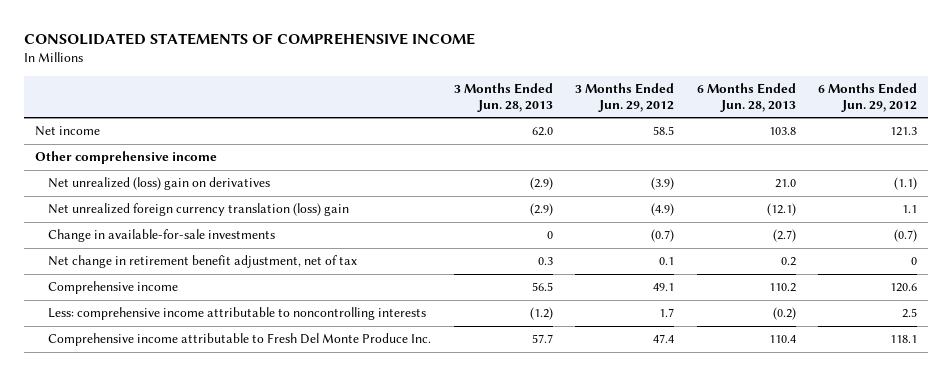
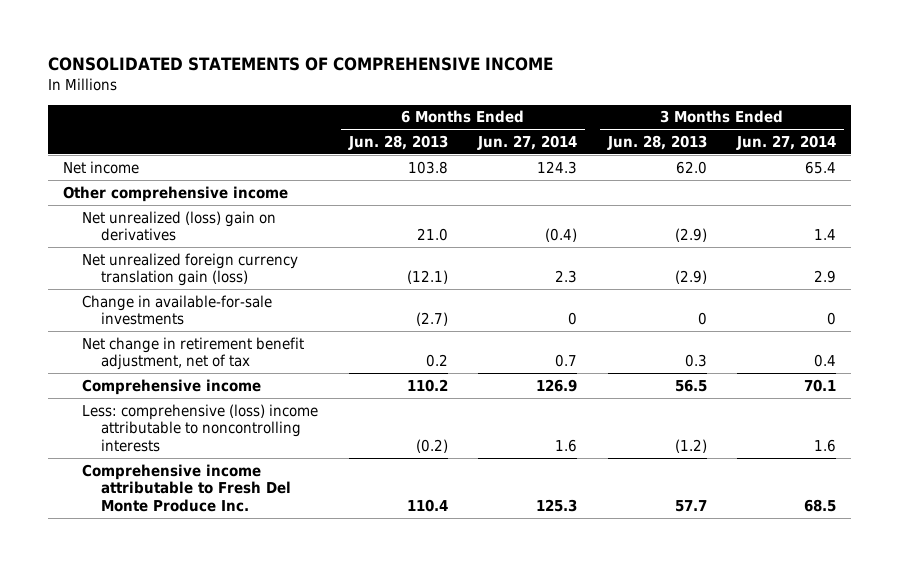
[575,82,675,112] 3 Months Ended Jun. 29, 2012 -> none
[818,82,918,112] 6 Months Ended Jun. 29, 2012 -> none
none -> [477,134,578,150] Jun. 27, 2014
none -> [735,134,836,150] Jun. 27, 2014
[48,203,350,217] Net unrealized foreign currency translation (loss) gain -> [82,252,299,287] Net unrealized foreign currency translation gain (loss)
[48,307,427,321] Less: comprehensive income attributable to noncontrolling interests -> [82,403,319,453] Less: comprehensive (loss) income attributable to noncontrolling interests

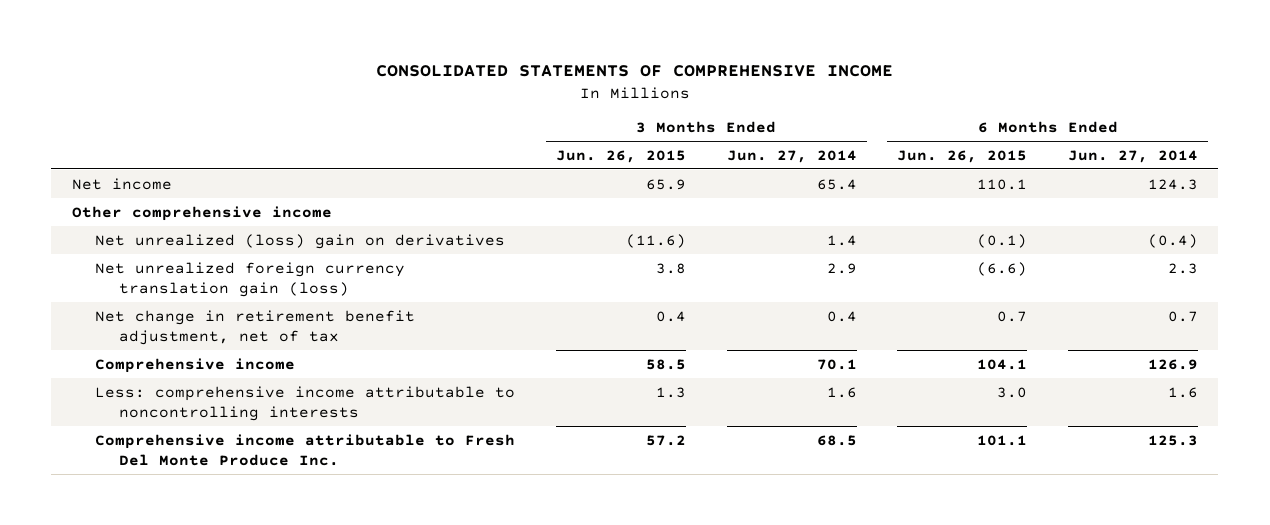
[347,134,448,150] Jun. 28, 2013 -> none
[606,134,707,150] Jun. 28, 2013 -> none
none -> [555,149,686,163] Jun. 26, 2015
none -> [897,149,1028,163] Jun. 26, 2015
[82,294,273,326] Change in available-for-sale investments -> none
[82,403,319,453] Less: comprehensive (loss) income attributable to noncontrolling interests -> [95,385,516,421] Less: comprehensive income attributable to noncontrolling interests

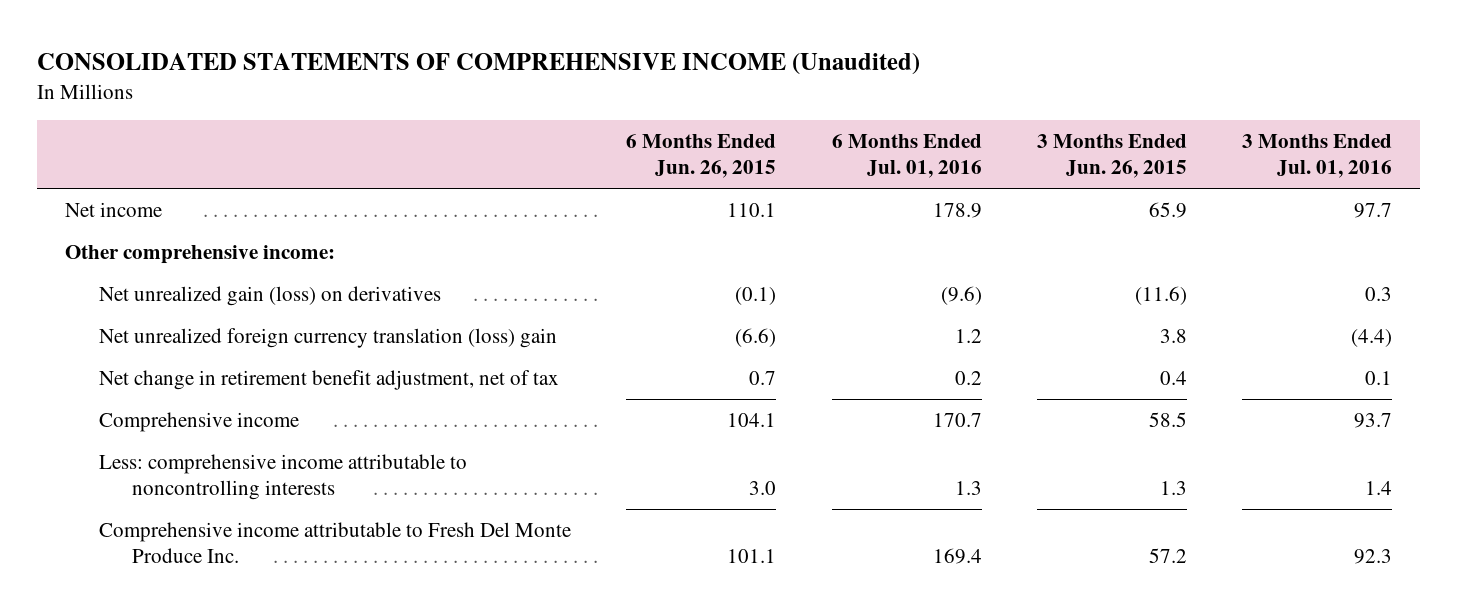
[375,65,893,78] CONSOLIDATED STATEMENTS OF COMPREHENSIVE INCOME -> [37,53,921,76] CONSOLIDATED STATEMENTS OF COMPREHENSIVE INCOME (Unaudited)
[726,149,857,163] Jun. 27, 2014 -> none
[1068,149,1199,163] Jun. 27, 2014 -> none
none -> [831,133,982,179] 6 Months Ended Jul. 01, 2016
none -> [1242,133,1393,179] 3 Months Ended Jul. 01, 2016
[71,205,332,221] Other comprehensive income -> [64,244,335,264] Other comprehensive income:
[95,233,506,249] Net unrealized (loss) gain on derivatives -> [98,285,441,306] Net unrealized gain (loss) on derivatives
[95,261,406,297] Net unrealized foreign currency translation gain (loss) -> [98,327,557,348] Net unrealized foreign currency translation (loss) gain

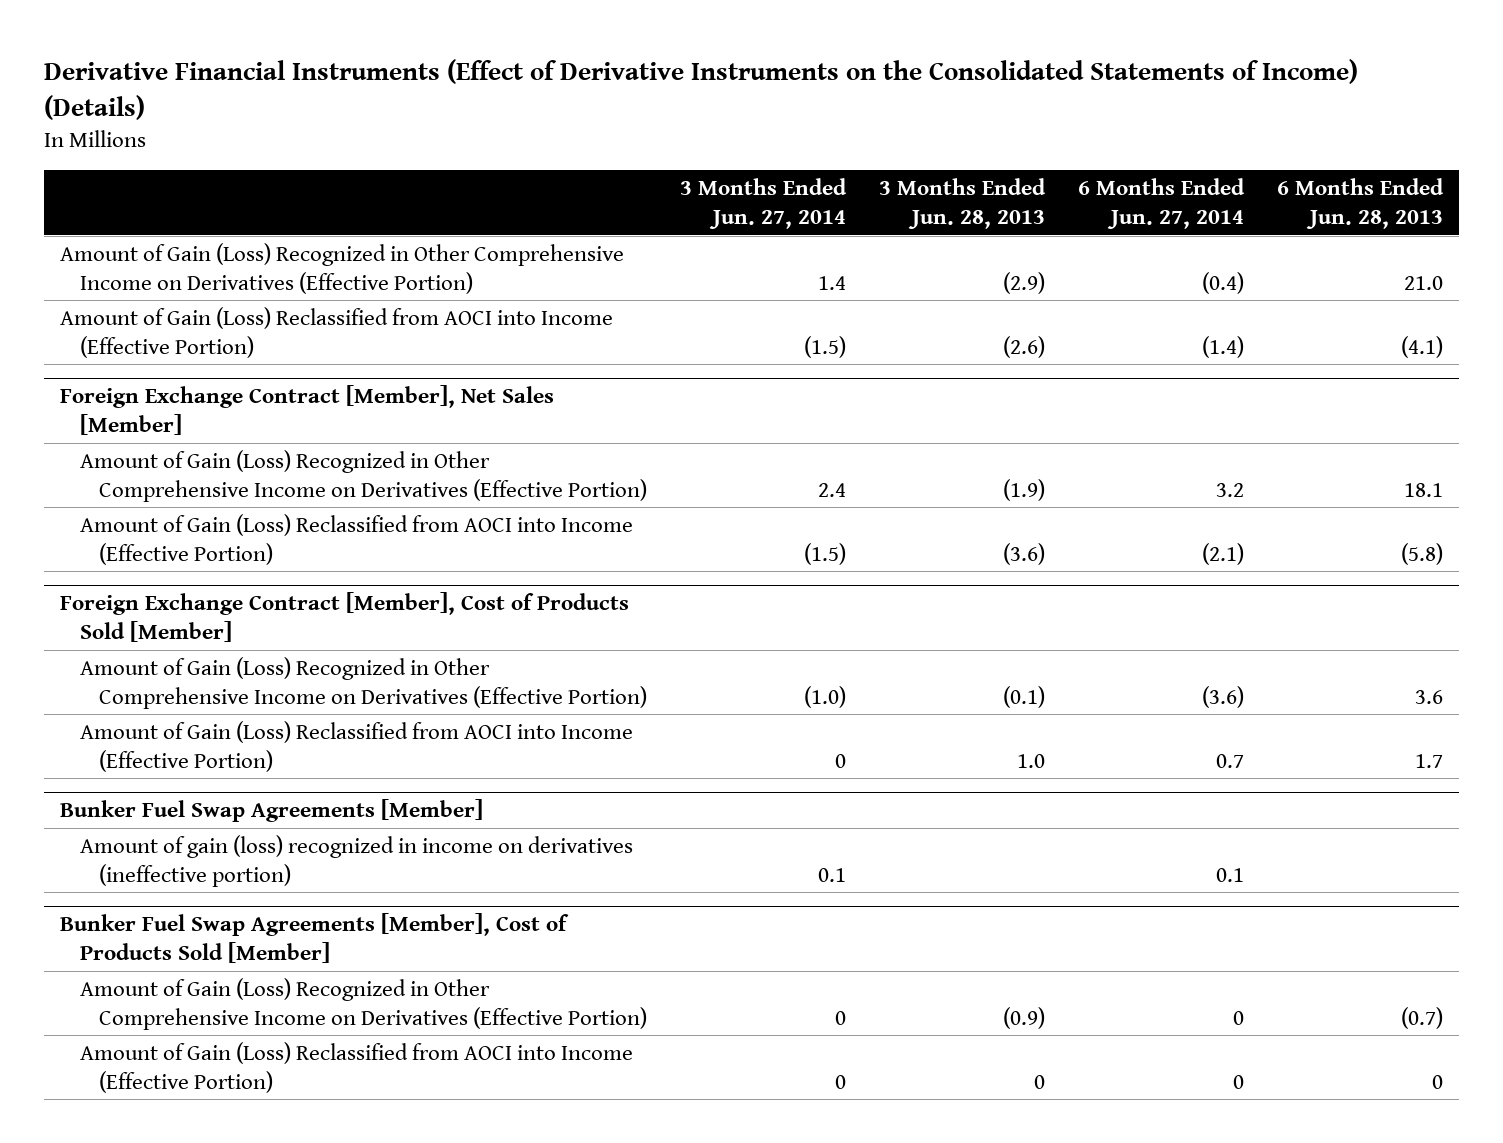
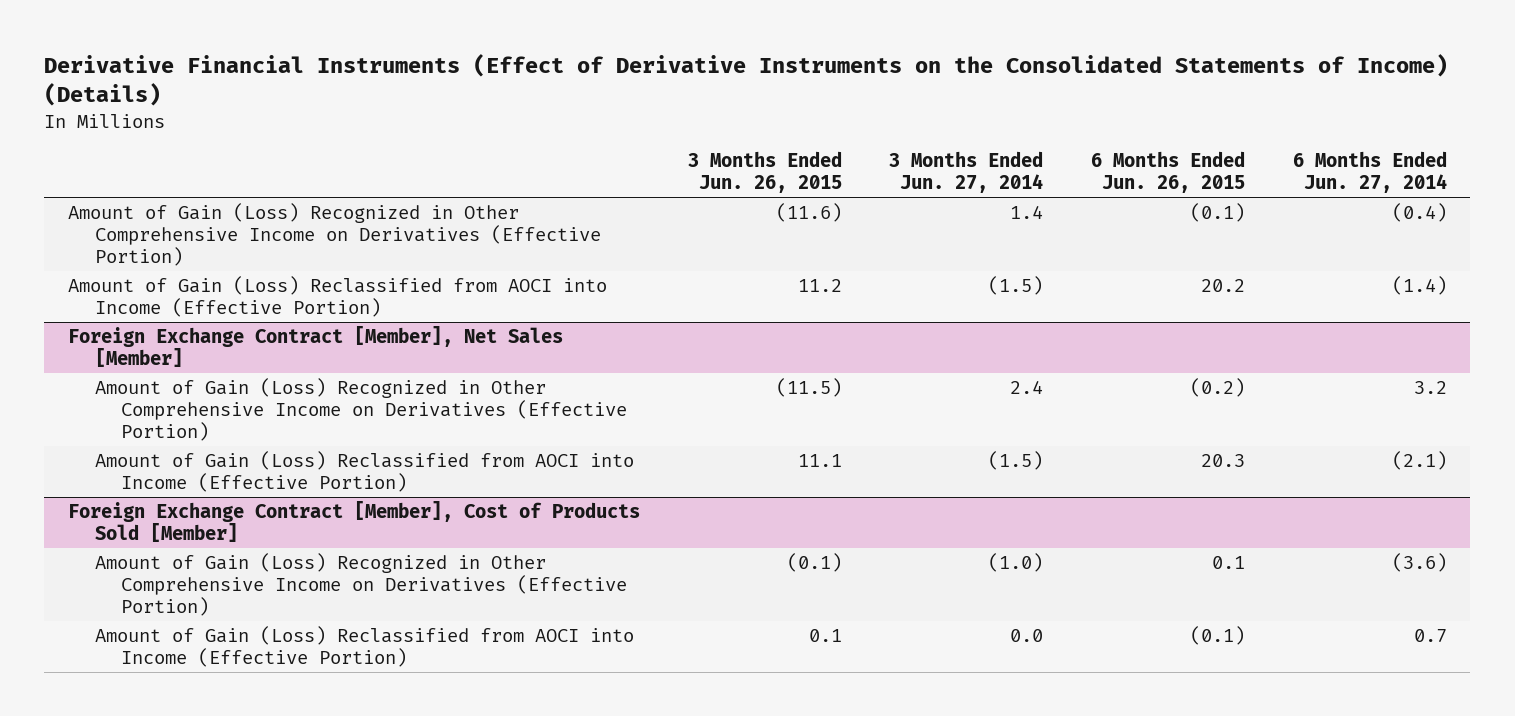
[879,178,1047,230] 3 Months Ended Jun. 28, 2013 -> none
[1276,178,1444,230] 6 Months Ended Jun. 28, 2013 -> none
none -> [687,151,842,194] 3 Months Ended Jun. 26, 2015
none -> [1091,151,1246,194] 6 Months Ended Jun. 26, 2015
[60,799,484,823] Bunker Fuel Swap Agreements [Member] -> none
[79,834,633,887] Amount of gain (loss) recognized in income on derivatives (ineffective portion) -> none
[60,913,570,964] Bunker Fuel Swap Agreements [Member], Cost of Products Sold [Member] -> none
[79,977,648,1030] Amount of Gain (Loss) Recognized in Other Comprehensive Income on Derivatives (Effective Portion) -> none
[79,1041,633,1093] Amount of Gain (Loss) Reclassified from AOCI into Income (Effective Portion) -> none
[835,753,847,768] 0 -> [1010,629,1044,643] 0.0

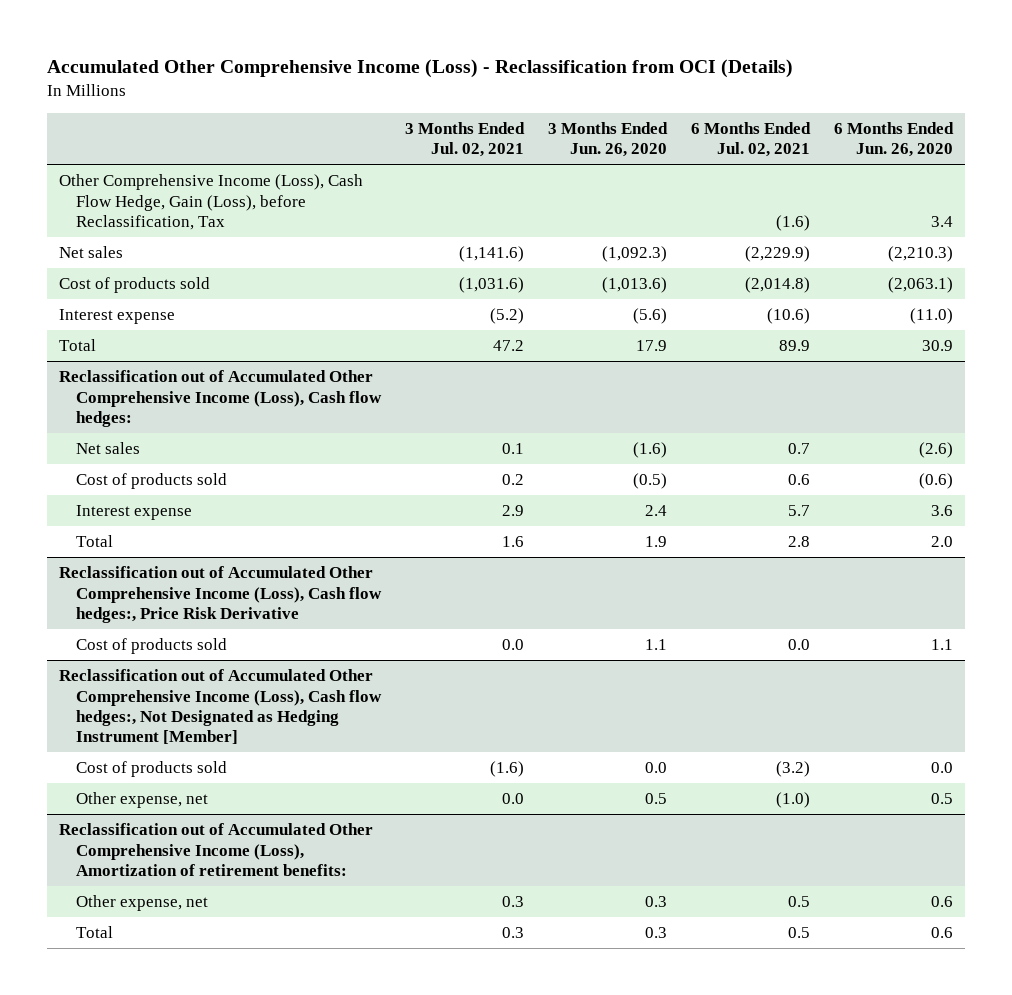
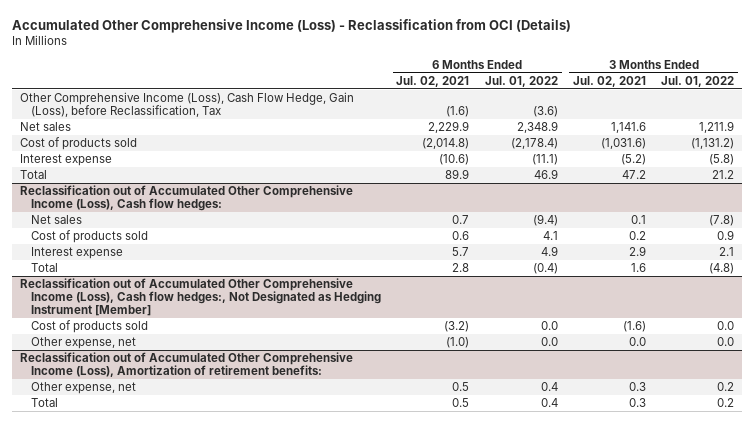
[547,121,668,158] 3 Months Ended Jun. 26, 2020 -> none
[834,121,955,158] 6 Months Ended Jun. 26, 2020 -> none
none -> [484,75,558,87] Jul. 01, 2022
none -> [661,75,735,87] Jul. 01, 2022
[458,246,524,263] (1,141.6) -> [611,122,647,134] 1,141.6
[745,246,811,263] (2,229.9) -> [428,121,470,134] 2,229.9
[58,566,382,623] Reclassification out of Accumulated Other Comprehensive Income (Loss), Cash flow hedges:, Price Risk Derivative -> none
[75,638,227,655] Cost of products sold -> none

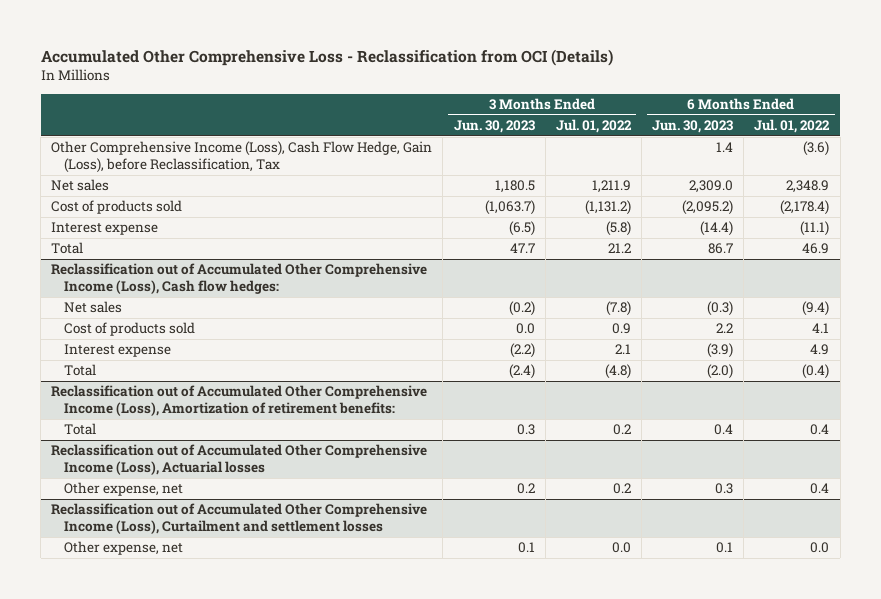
[12,18,572,33] Accumulated Other Comprehensive Income (Loss) - Reclassification from OCI (Details) -> [40,48,613,66] Accumulated Other Comprehensive Loss - Reclassification from OCI (Details)
[396,75,470,87] Jul. 02, 2021 -> none
[573,75,647,87] Jul. 02, 2021 -> none
none -> [453,120,535,134] Jun. 30, 2023
none -> [652,120,734,134] Jun. 30, 2023
[20,278,382,317] Reclassification out of Accumulated Other Comprehensive Income (Loss), Cash flow hedges:, Not Designated as Hedging Instrument [Member] -> none
[31,320,149,334] Cost of products sold -> none
[31,337,137,350] Other expense, net -> none
[31,382,137,395] Other expense, net -> none
none -> [51,444,428,476] Reclassification out of Accumulated Other Comprehensive Income (Loss), Actuarial losses
none -> [64,482,184,497] Other expense, net
none -> [51,503,428,535] Reclassification out of Accumulated Other Comprehensive Income (Loss), Curtailment and settlement losses
none -> [64,541,184,556] Other expense, net

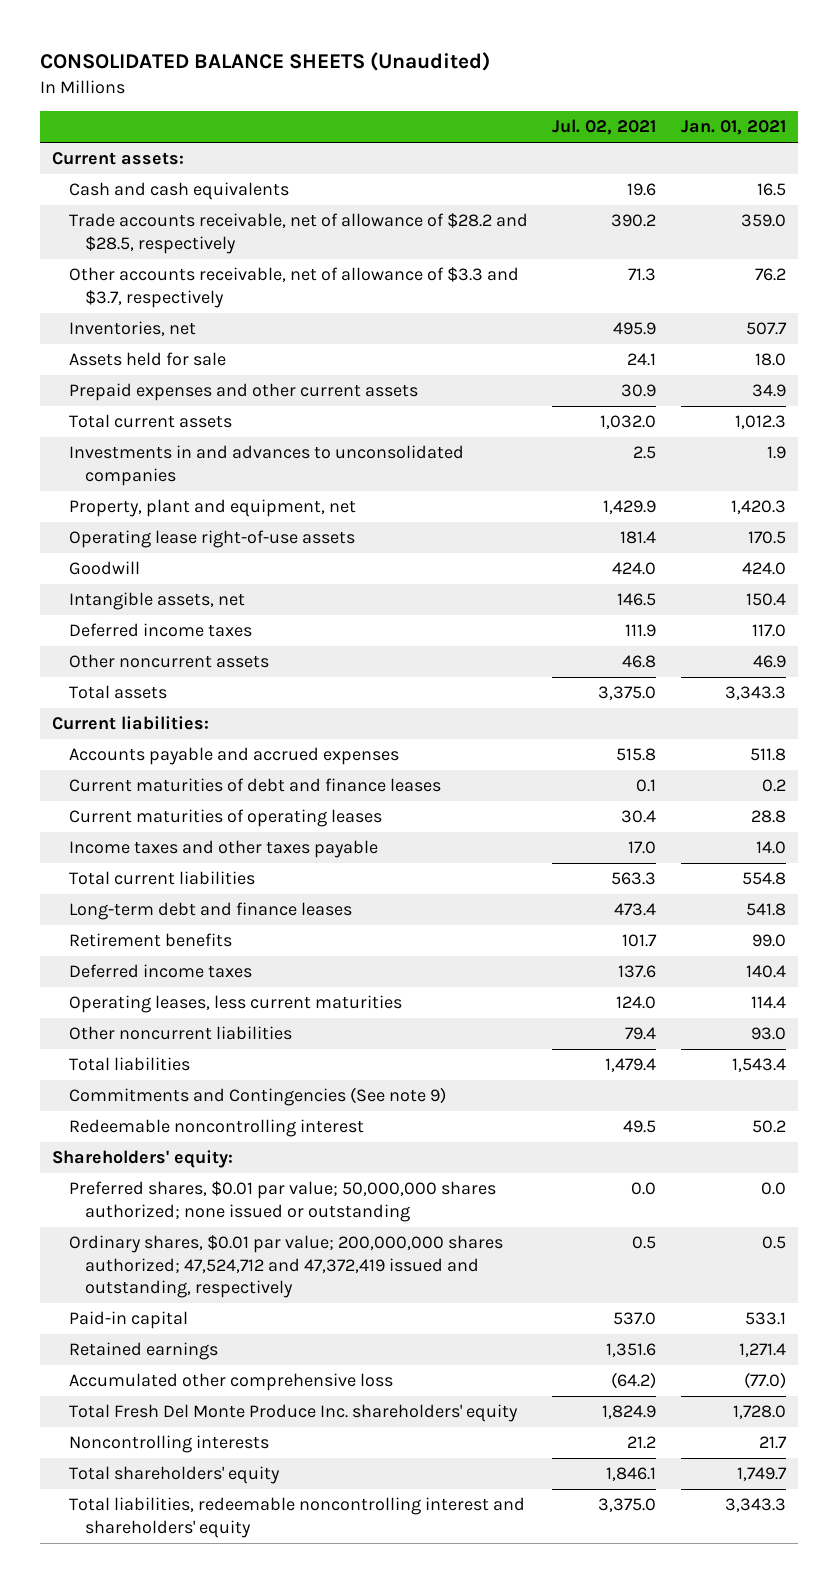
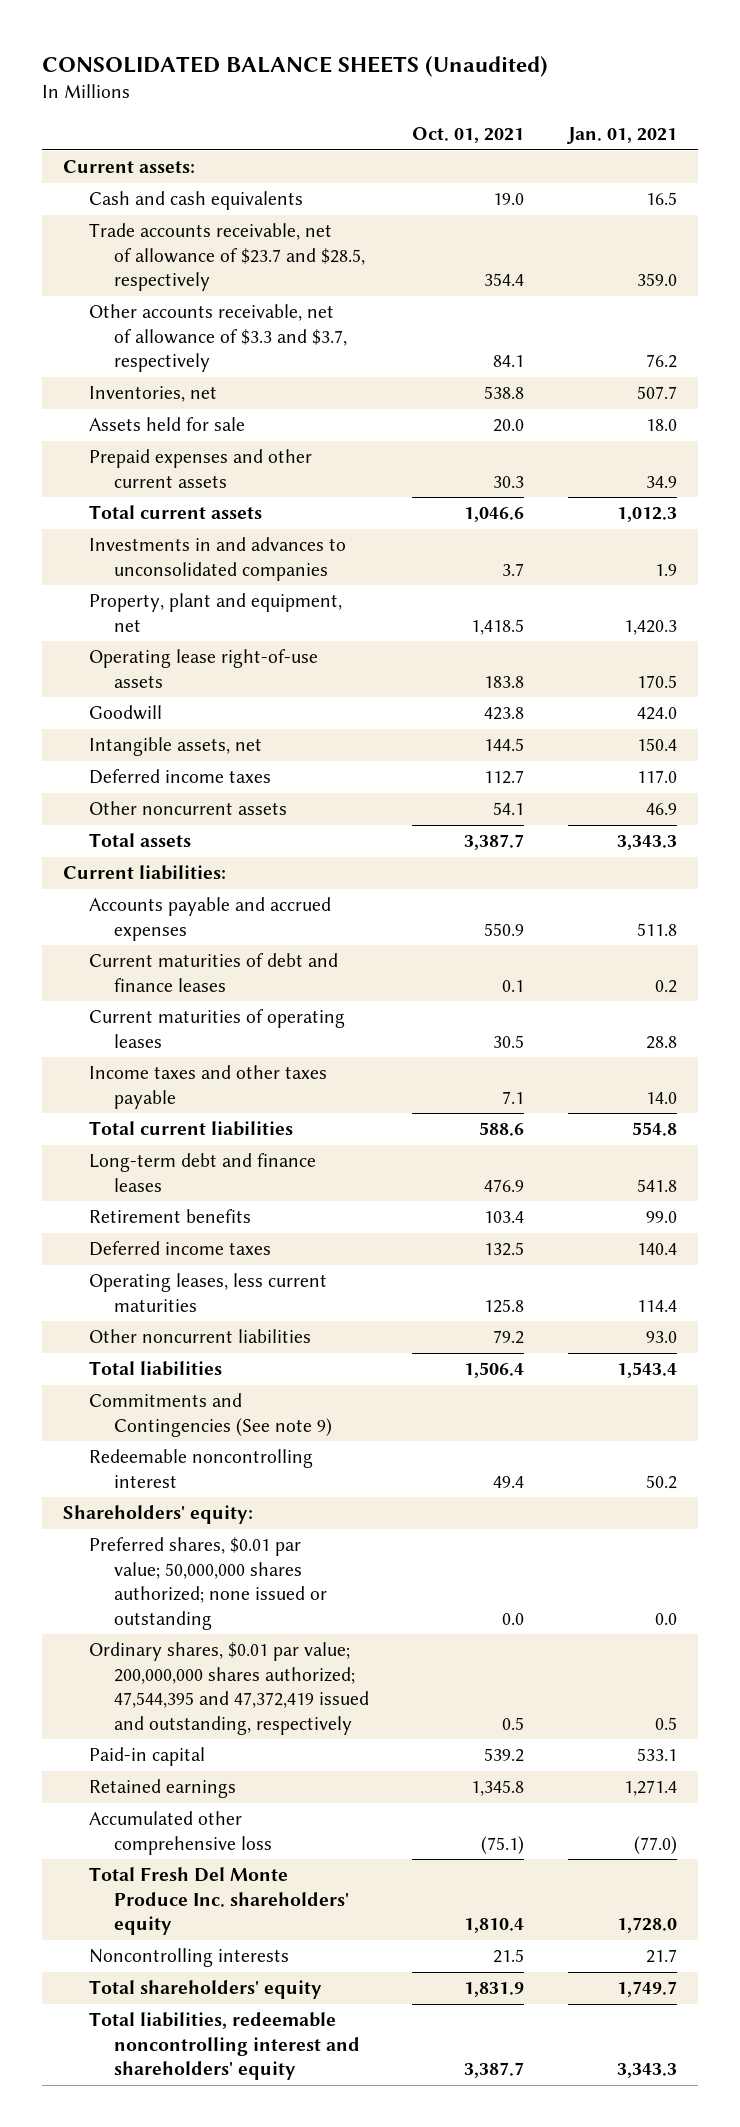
[552,119,657,136] Jul. 02, 2021 -> none
none -> [412,127,525,144] Oct. 01, 2021
[68,213,528,254] Trade accounts receivable, net of allowance of $28.2 and $28.5, respectively -> [88,223,365,292] Trade accounts receivable, net of allowance of $23.7 and $28.5, respectively
[68,1235,503,1299] Ordinary shares, $0.01 par value; 200,000,000 shares authorized; 47,524,712 and 47,372,419 issued and outstanding, respectively -> [88,1642,369,1735] Ordinary shares, $0.01 par value; 200,000,000 shares authorized; 47,544,395 and 47,372,419 issued and outstanding, respectively

